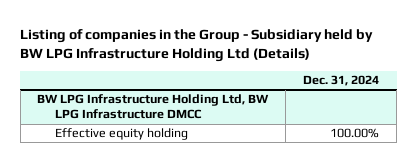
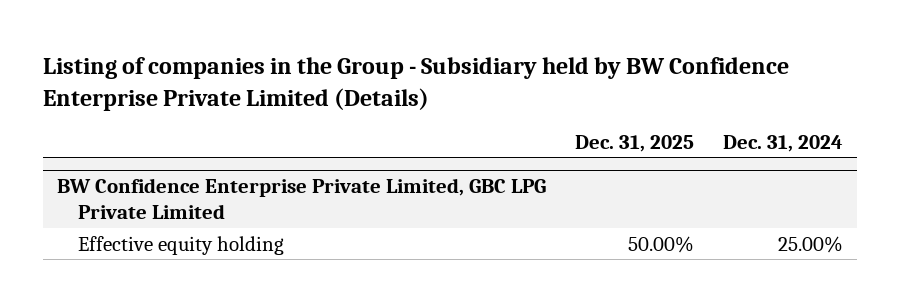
[20,29,374,63] Listing of companies in the Group - Subsidiary held by BW LPG Infrastructure Holding Ltd (Details) -> [42,57,789,111] Listing of companies in the Group - Subsidiary held by BW Confidence Enterprise Private Limited (Details)
none -> [574,134,694,152] Dec. 31, 2025
[37,94,270,120] BW LPG Infrastructure Holding Ltd, BW LPG Infrastructure DMCC -> none
none -> [57,178,547,220] BW Confidence Enterprise Private Limited, GBC LPG Private Limited
[330,128,380,139] 100.00% -> [777,235,843,253] 25.00%

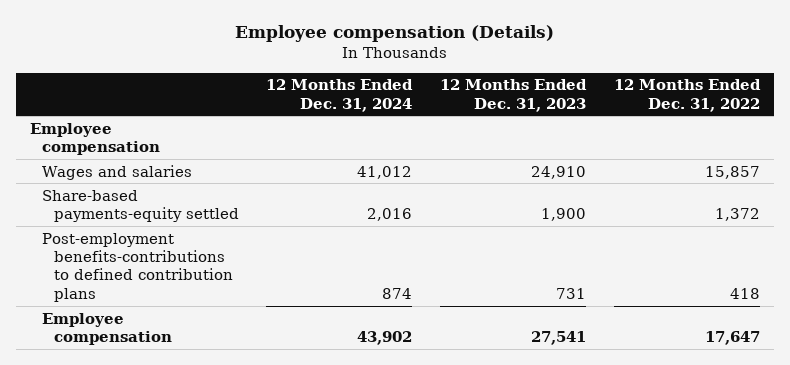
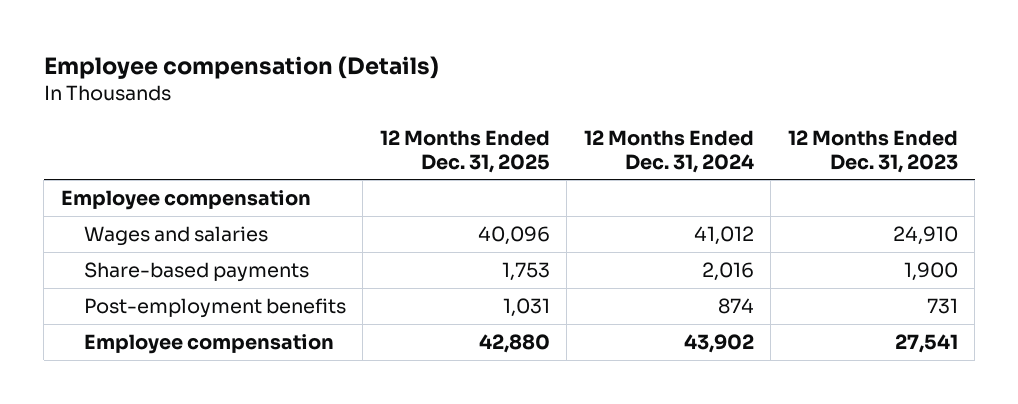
[614,79,762,112] 12 Months Ended Dec. 31, 2022 -> none
none -> [379,130,550,173] 12 Months Ended Dec. 31, 2025
[41,189,239,222] Share-based payments-equity settled -> [83,262,309,283] Share-based payments
[41,232,233,302] Post-employment benefits-contributions to defined contribution plans -> [83,298,346,319] Post-employment benefits

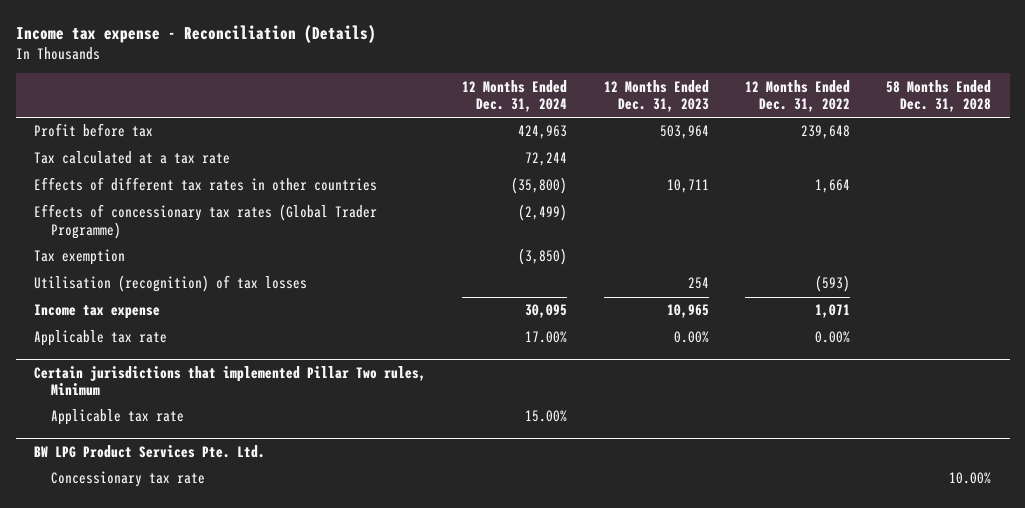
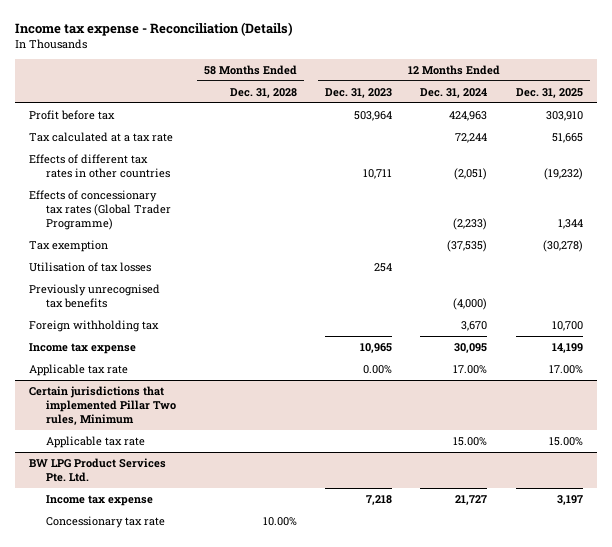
[745,79,851,113] 12 Months Ended Dec. 31, 2022 -> none
none -> [515,87,583,98] Dec. 31, 2025
[511,177,568,195] (35,800) -> [454,167,488,180] (2,051)
[518,204,568,222] (2,499) -> [453,217,488,230] (2,233)
[518,248,568,266] (3,850) -> [447,239,488,252] (37,535)
[33,275,307,293] Utilisation (recognition) of tax losses -> [29,261,152,272] Utilisation of tax losses
none -> [29,283,161,308] Previously unrecognised tax benefits
none -> [29,319,160,332] Foreign withholding tax
none -> [46,494,154,506] Income tax expense

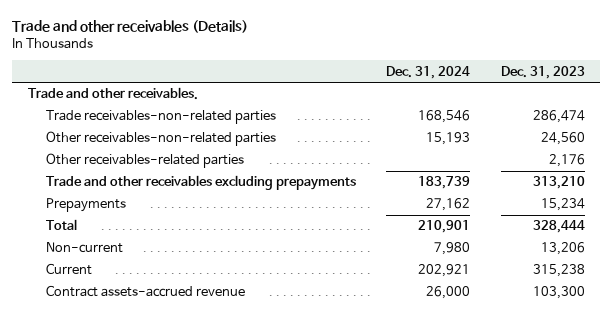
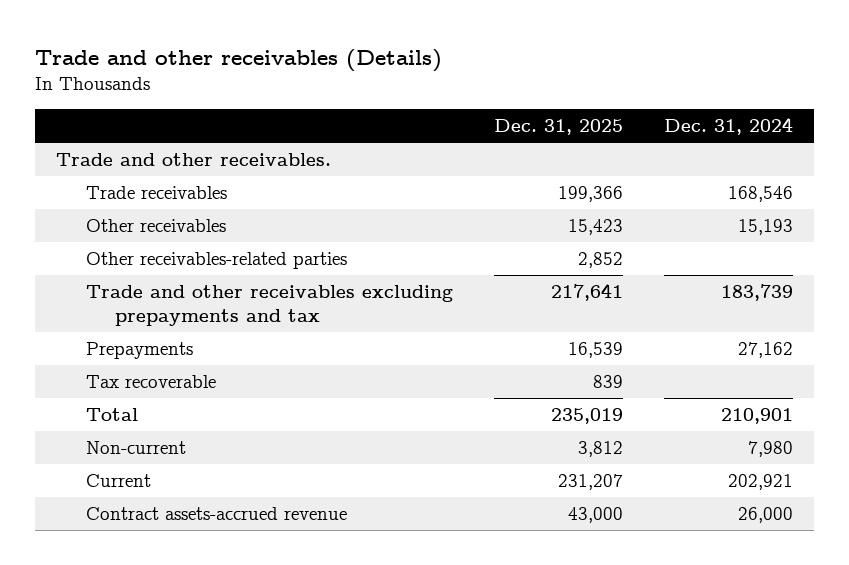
[500,65,585,79] Dec. 31, 2023 -> none
none -> [493,119,623,136] Dec. 31, 2025
[45,110,276,125] Trade receivables-non-related parties -> [85,186,227,200] Trade receivables
[45,131,276,147] Other receivables-non-related parties -> [85,219,226,233] Other receivables
[45,175,356,191] Trade and other receivables excluding prepayments -> [85,285,453,326] Trade and other receivables excluding prepayments and tax
none -> [85,375,216,389] Tax recoverable

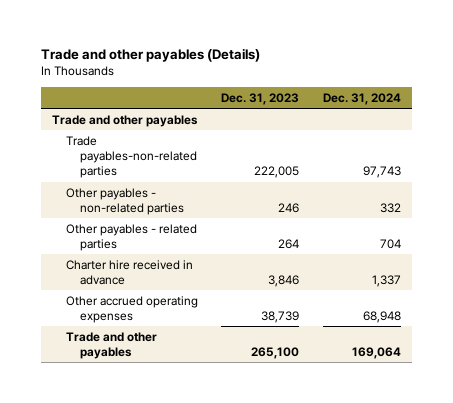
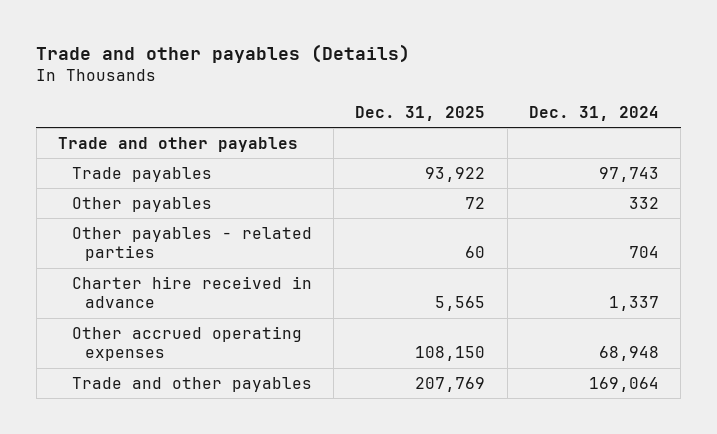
[221,93,300,106] Dec. 31, 2023 -> none
none -> [355,105,486,121] Dec. 31, 2025
[66,135,197,179] Trade payables-non-related parties -> [71,166,212,182] Trade payables
[66,187,184,216] Other payables - non-related parties -> [71,196,212,212] Other payables

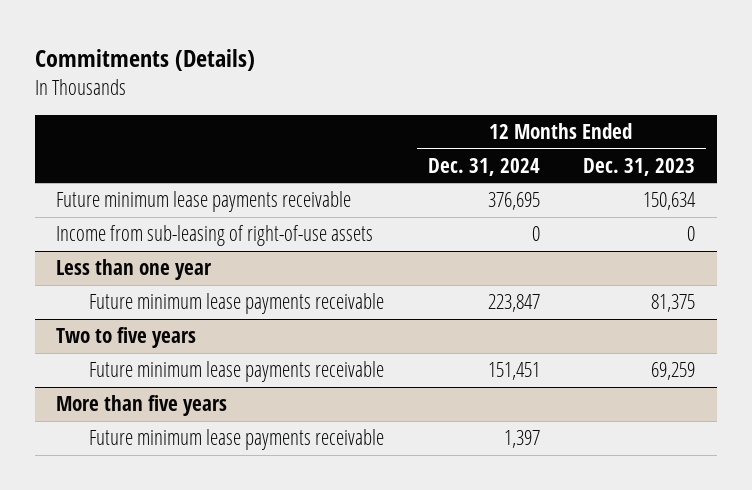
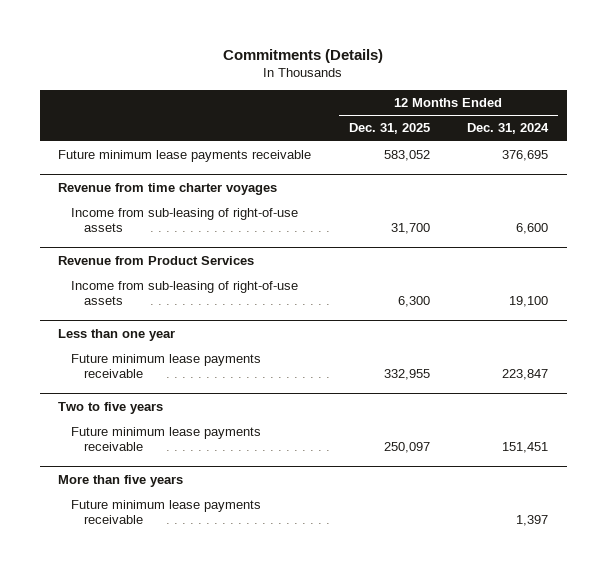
[583,157,696,176] Dec. 31, 2023 -> none
none -> [348,123,430,135] Dec. 31, 2025
none -> [58,182,278,195] Revenue from time charter voyages
[531,226,540,242] 0 -> [516,223,549,235] 6,600
none -> [58,255,255,265] Revenue from Product Services
none -> [71,281,299,306] Income from sub-leasing of right-of-use assets

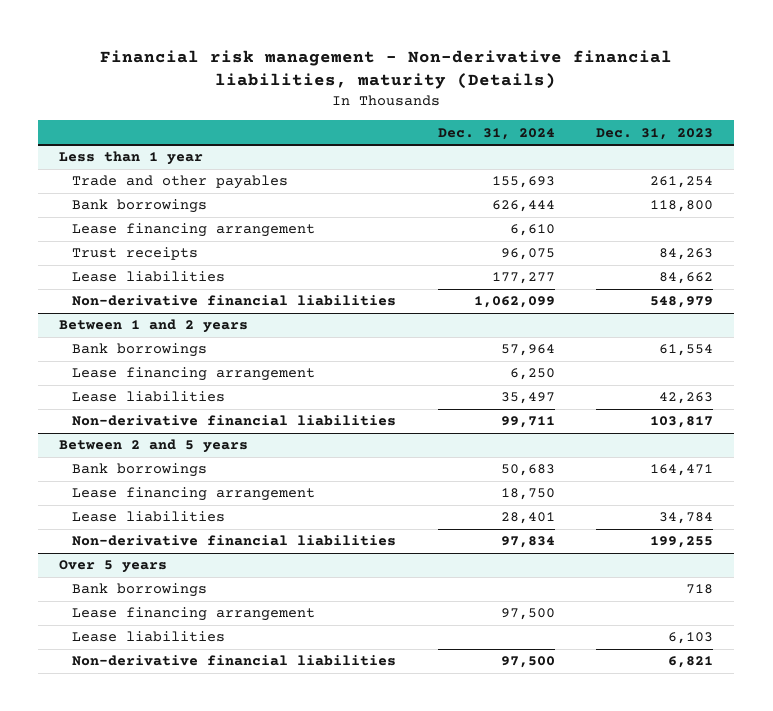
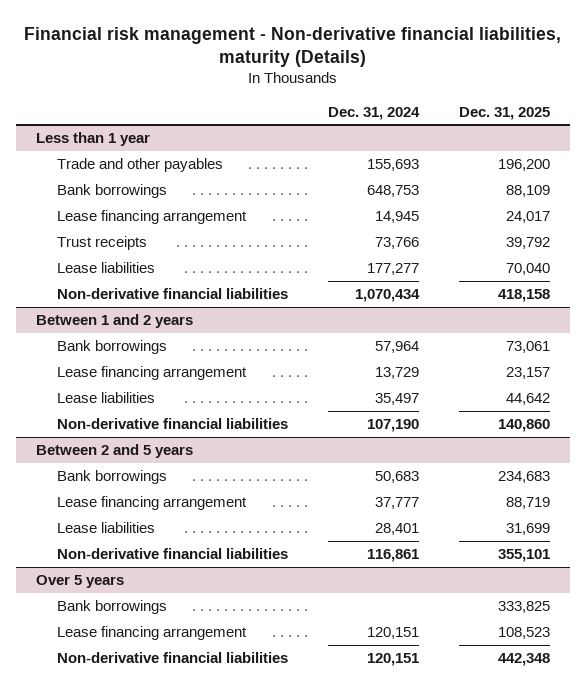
[596,127,714,140] Dec. 31, 2023 -> none
none -> [459,106,551,120] Dec. 31, 2025
[491,200,555,213] 626,444 -> [367,185,420,198] 648,753
[509,224,555,237] 6,610 -> [375,211,420,224] 14,945
[500,248,555,261] 96,075 -> [375,237,420,250] 73,766
[473,296,555,309] 1,062,099 -> [355,289,421,303] 1,070,434
[509,368,555,381] 6,250 -> [375,367,420,380] 13,729
[500,416,555,429] 99,711 -> [367,419,420,433] 107,190
[500,488,555,501] 18,750 -> [375,497,420,510] 37,777
[500,536,555,549] 97,834 -> [367,549,420,563] 116,861
[72,631,226,643] Lease liabilities -> none
[500,608,555,621] 97,500 -> [367,627,420,640] 120,151
[500,656,555,669] 97,500 -> [367,653,420,667] 120,151

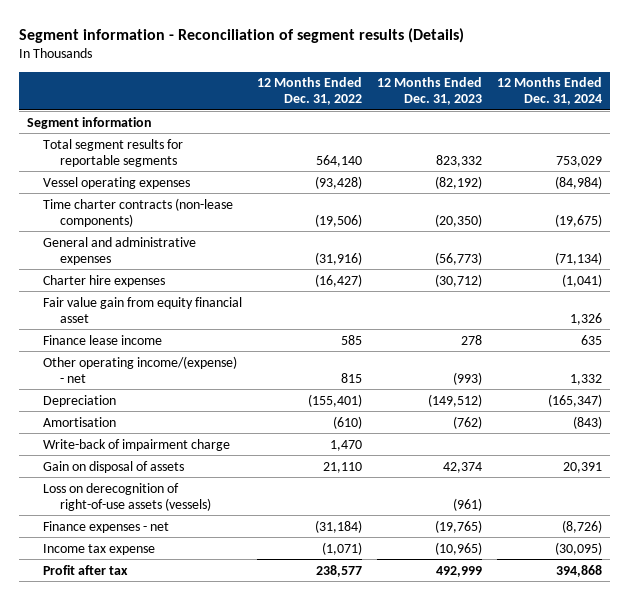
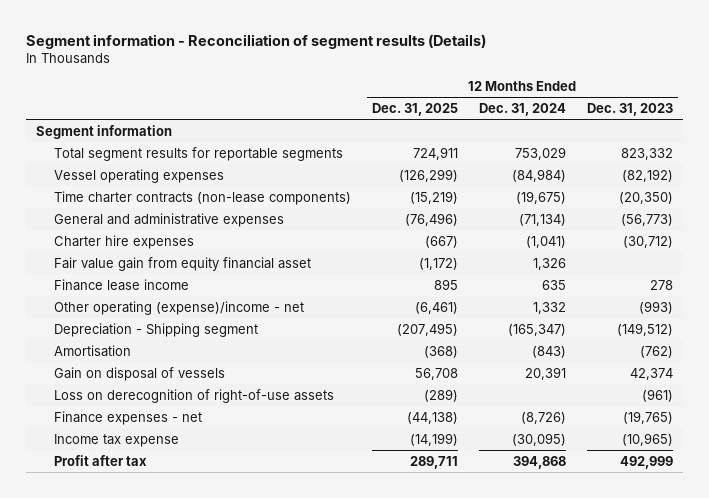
[257,77,363,106] 12 Months Ended Dec. 31, 2022 -> none
none -> [371,102,458,116] Dec. 31, 2025
[43,355,238,383] Other operating income/(expense) - net -> [54,300,305,315] Other operating (expense)/income - net
[43,394,117,407] Depreciation -> [54,322,259,337] Depreciation - Shipping segment
[43,438,231,451] Write-back of impairment charge -> none
[43,460,185,473] Gain on disposal of assets -> [54,366,226,381] Gain on disposal of vessels
[43,482,211,511] Loss on derecognition of right-of-use assets (vessels) -> [54,388,335,403] Loss on derecognition of right-of-use assets

